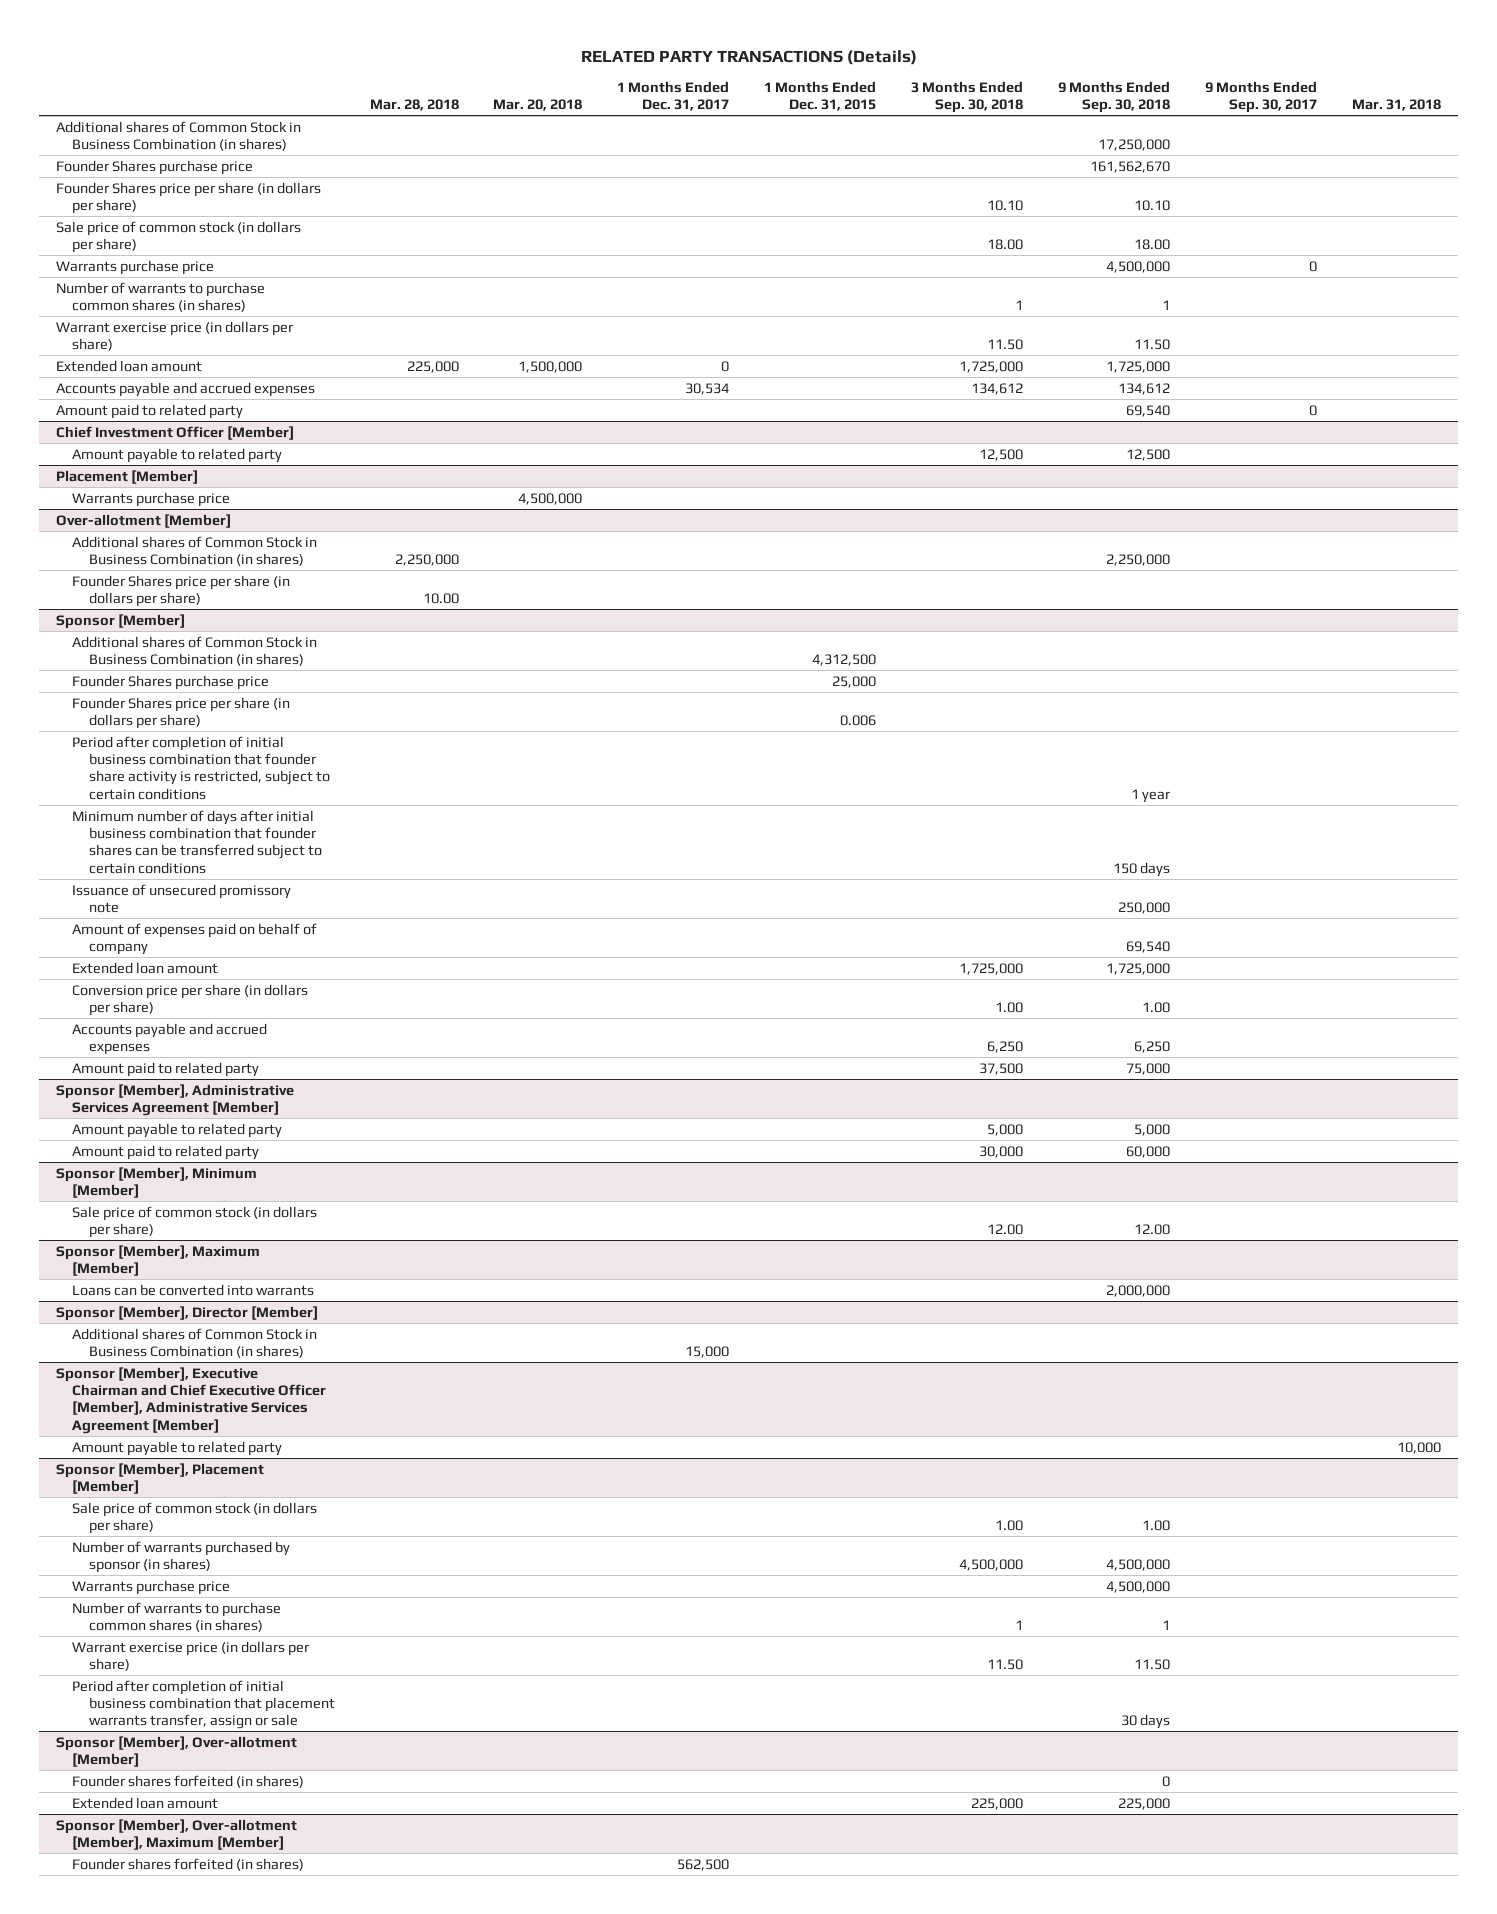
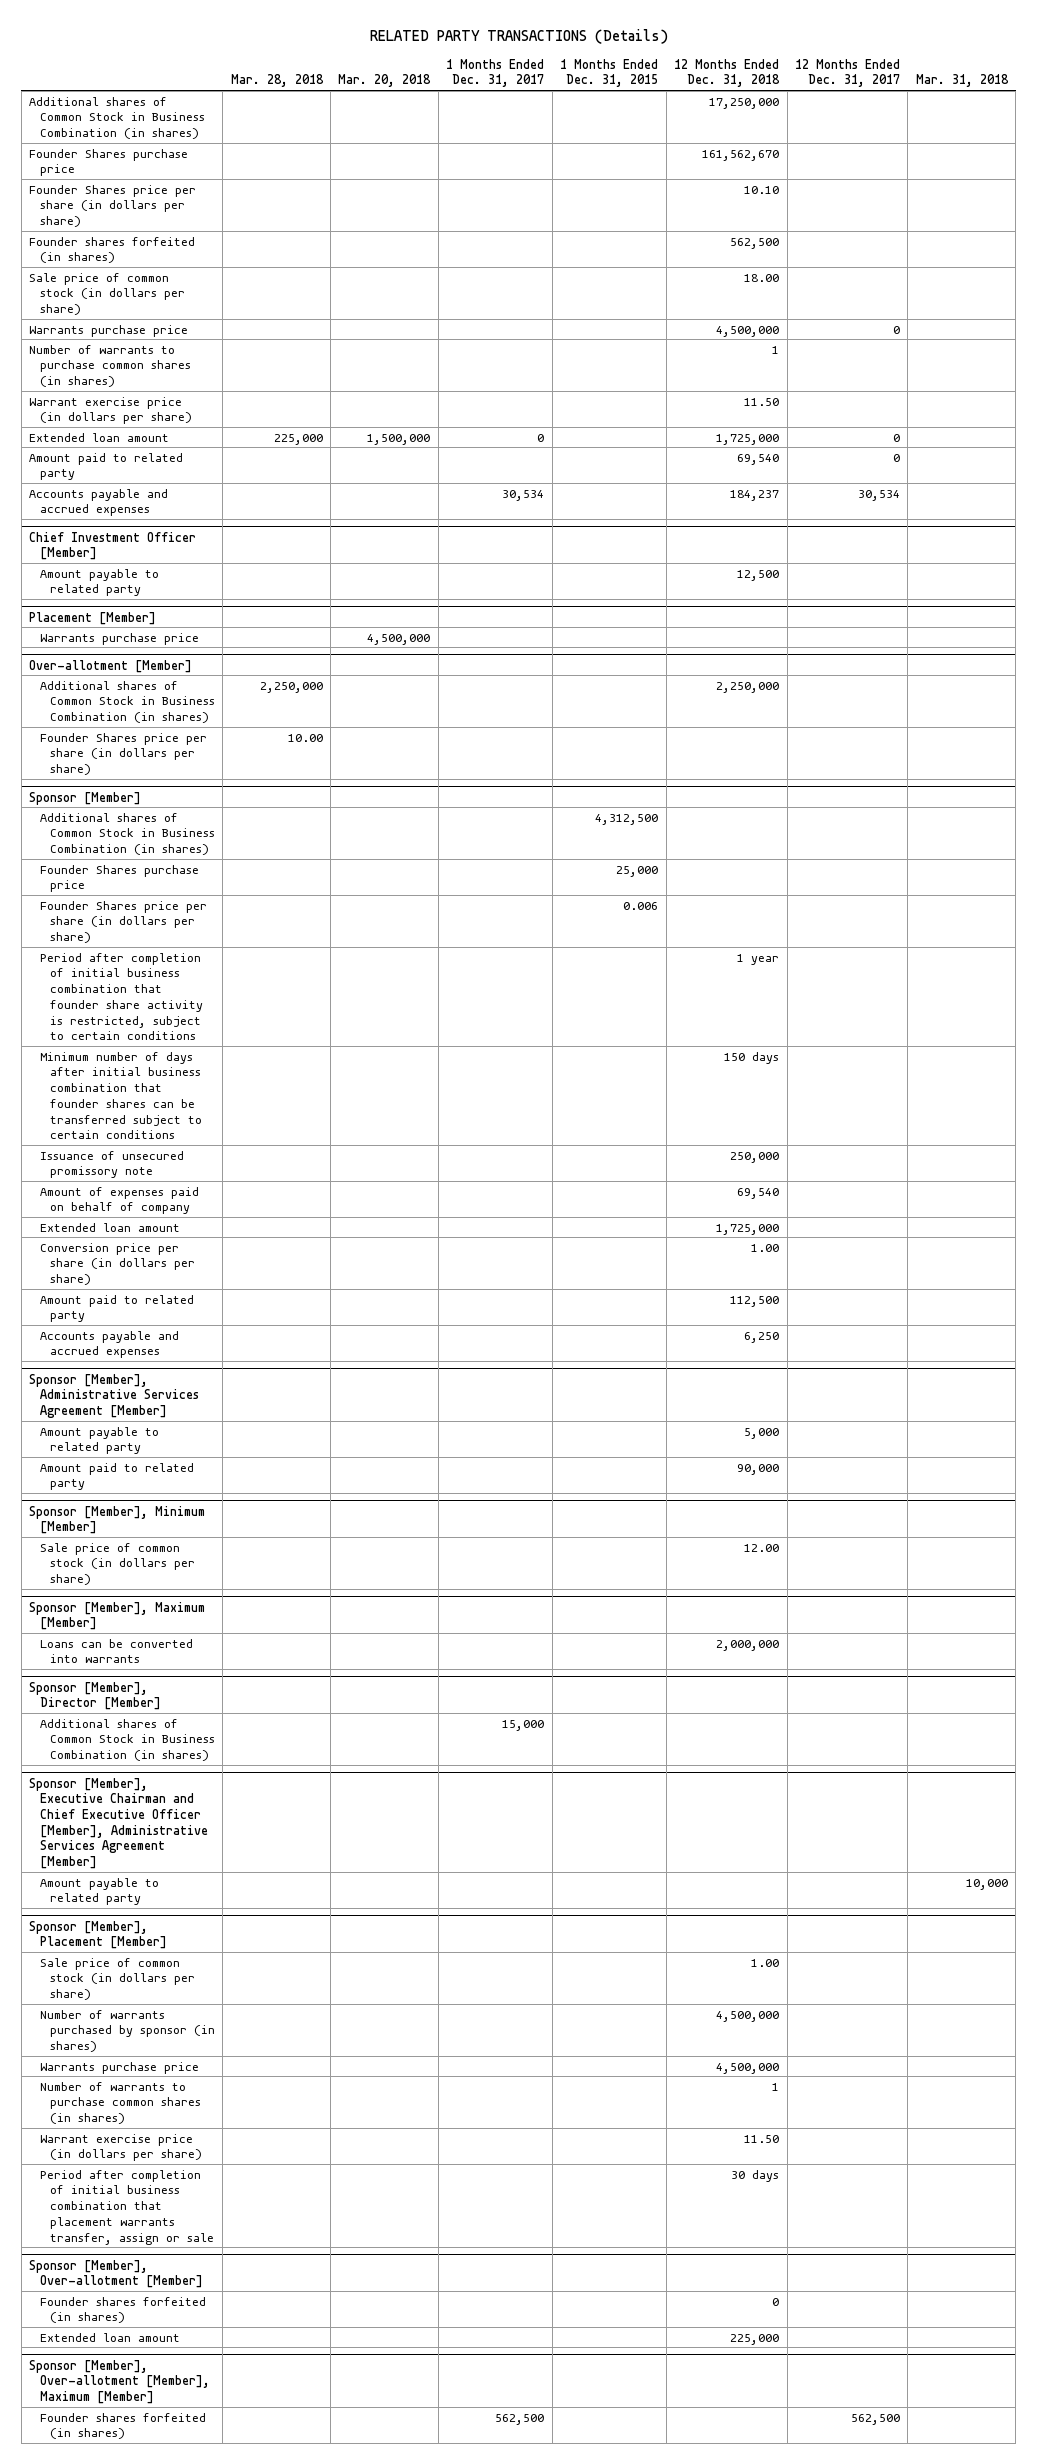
[911,80,1024,114] 3 Months Ended Sep. 30, 2018 -> none
[1057,80,1170,114] 9 Months Ended Sep. 30, 2018 -> none
[1204,80,1317,114] 9 Months Ended Sep. 30, 2017 -> none
none -> [674,58,781,88] 12 Months Ended Dec. 31, 2018
none -> [795,58,901,88] 12 Months Ended Dec. 31, 2017
none -> [29,236,196,264] Founder shares forfeited (in shares)
[56,381,316,397] Accounts payable and accrued expenses -> [29,488,169,517] Accounts payable and accrued expenses
[72,1022,268,1055] Accounts payable and accrued expenses -> [39,1330,179,1359] Accounts payable and accrued expenses

